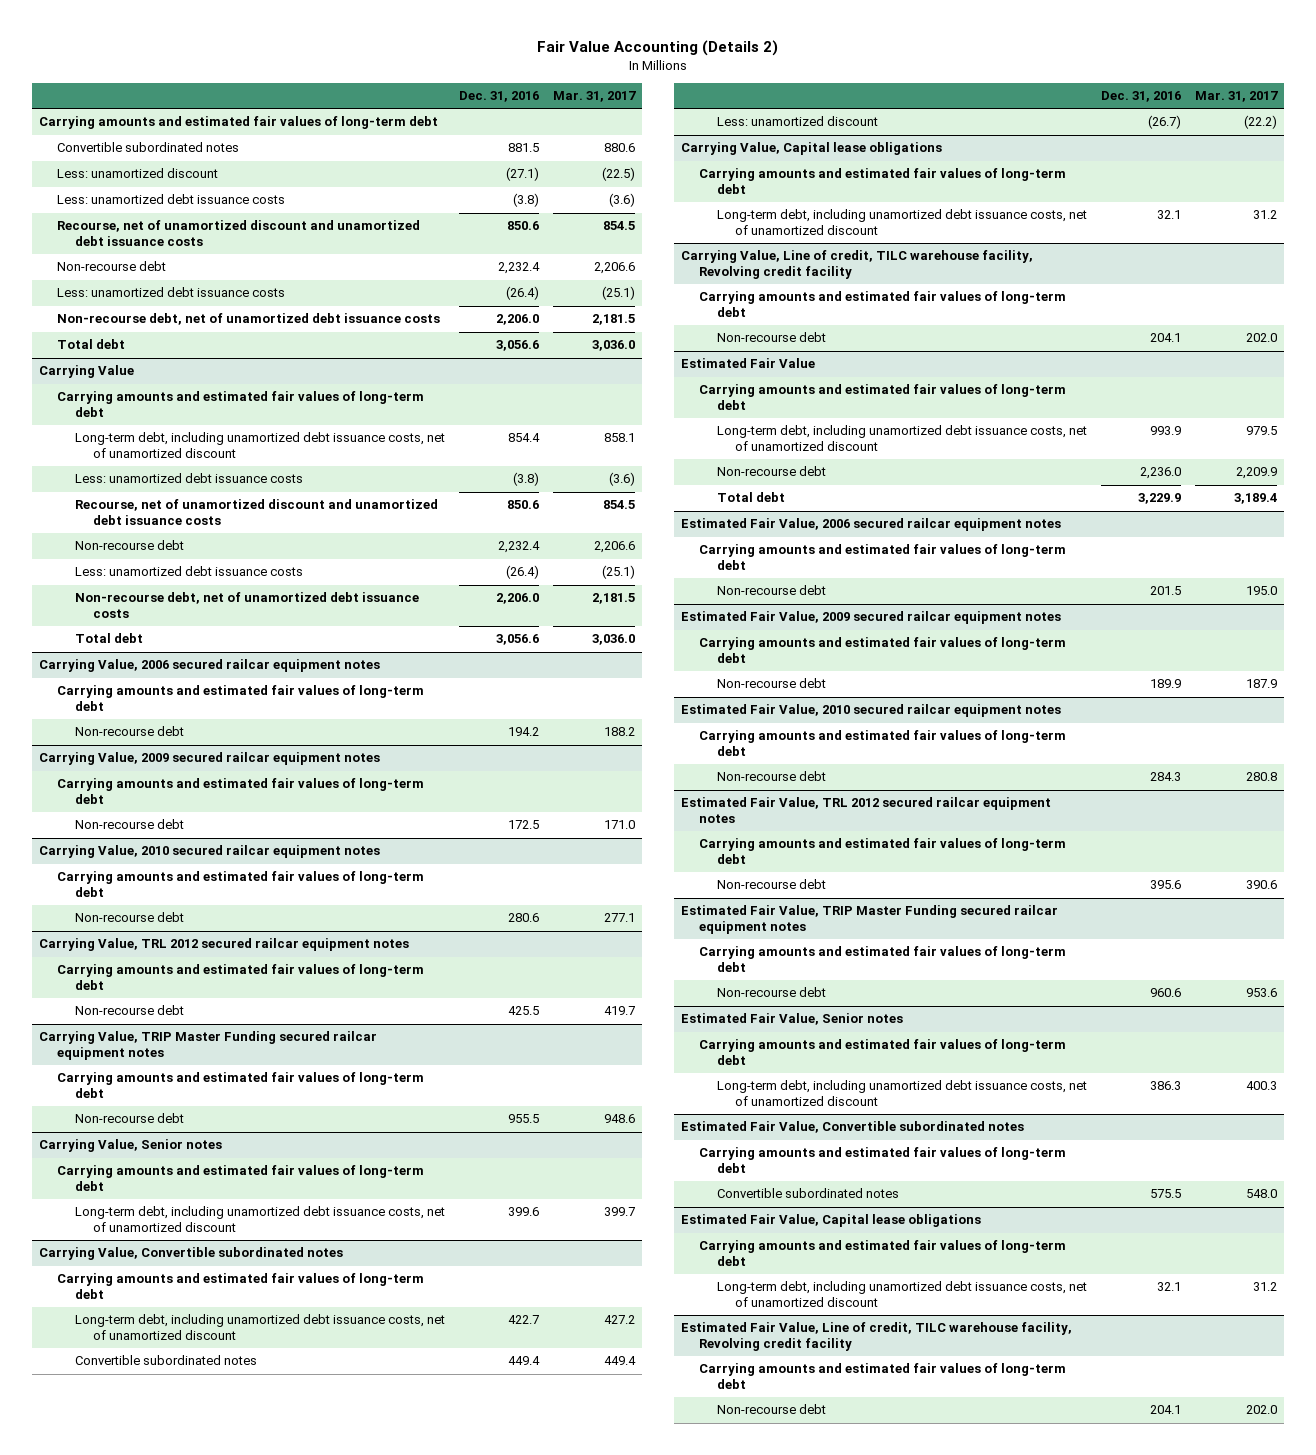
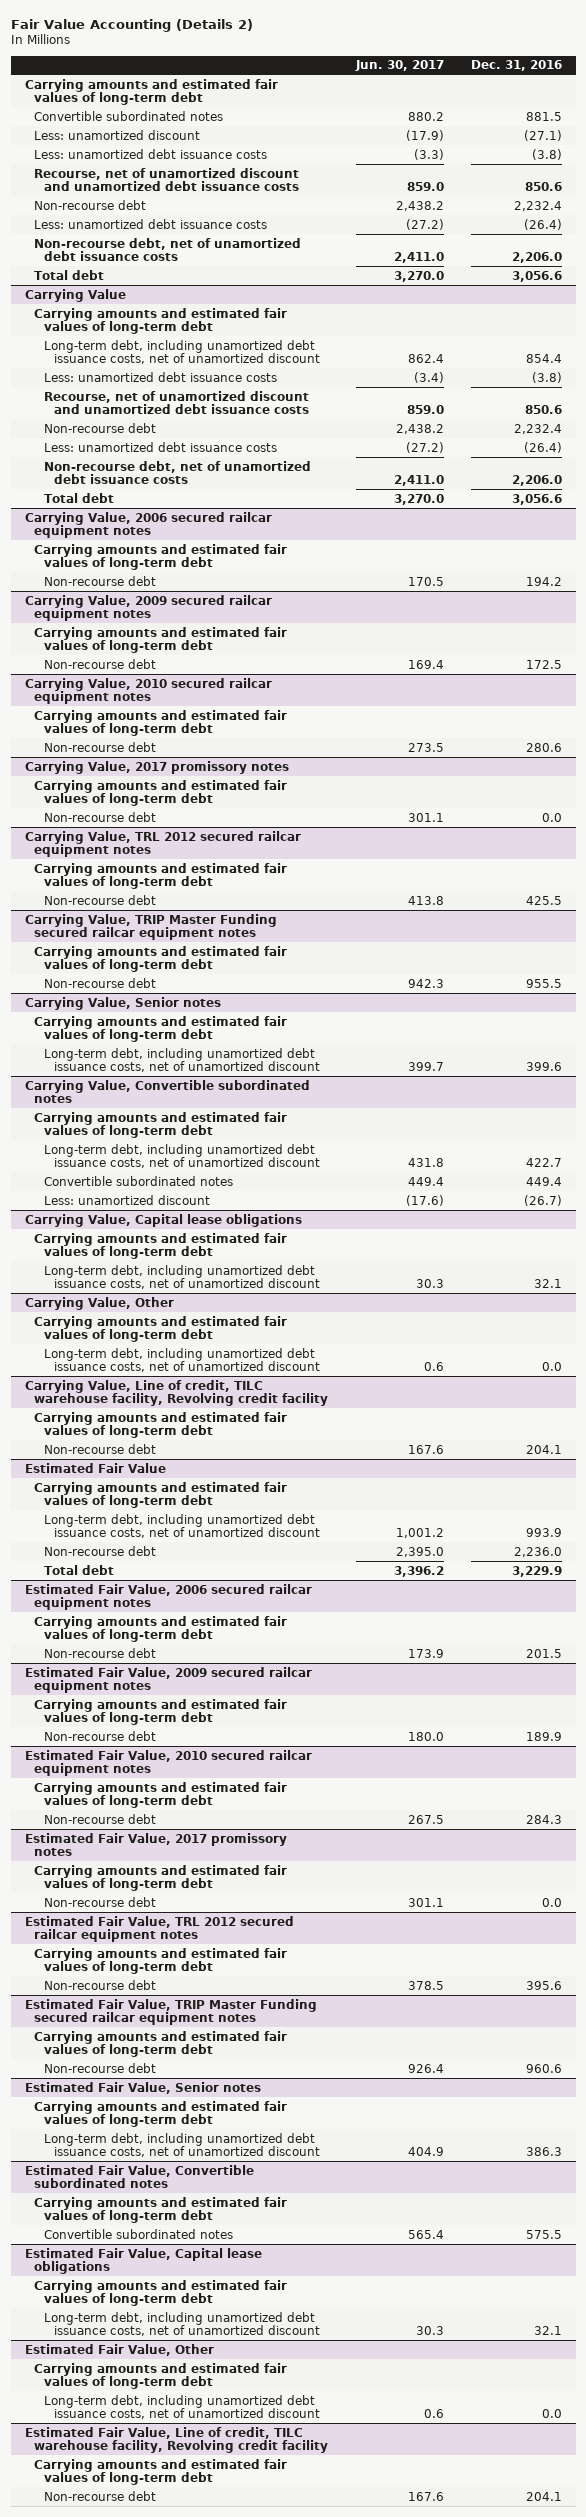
[552,91,636,103] Mar. 31, 2017 -> none
none -> [354,60,444,72] Jun. 30, 2017
none -> [24,760,289,774] Carrying Value, 2017 promissory notes
none -> [34,779,288,807] Carrying amounts and estimated fair values of long-term debt
none -> [43,811,156,822] Non-recourse debt
none -> [24,1296,174,1310] Carrying Value, Other
none -> [34,1315,288,1343] Carrying amounts and estimated fair values of long-term debt
none -> [43,1347,320,1373] Long-term debt, including unamortized debt issuance costs, net of unamortized discount
none -> [24,1832,287,1857] Estimated Fair Value, 2017 promissory notes
none -> [34,1864,288,1892] Carrying amounts and estimated fair values of long-term debt
none -> [43,1896,156,1907] Non-recourse debt
none -> [24,2343,214,2356] Estimated Fair Value, Other
none -> [34,2362,288,2390] Carrying amounts and estimated fair values of long-term debt
none -> [43,2394,320,2420] Long-term debt, including unamortized debt issuance costs, net of unamortized discount

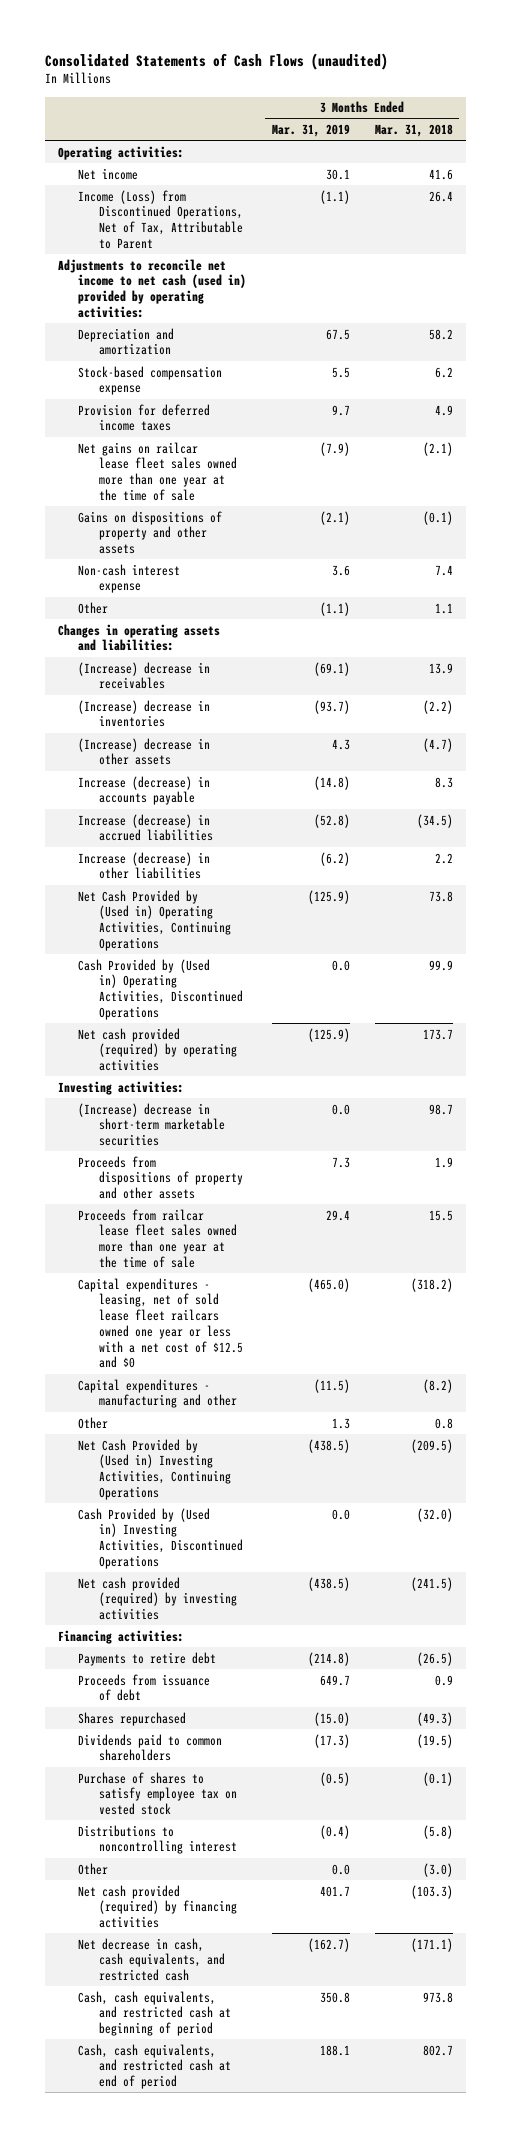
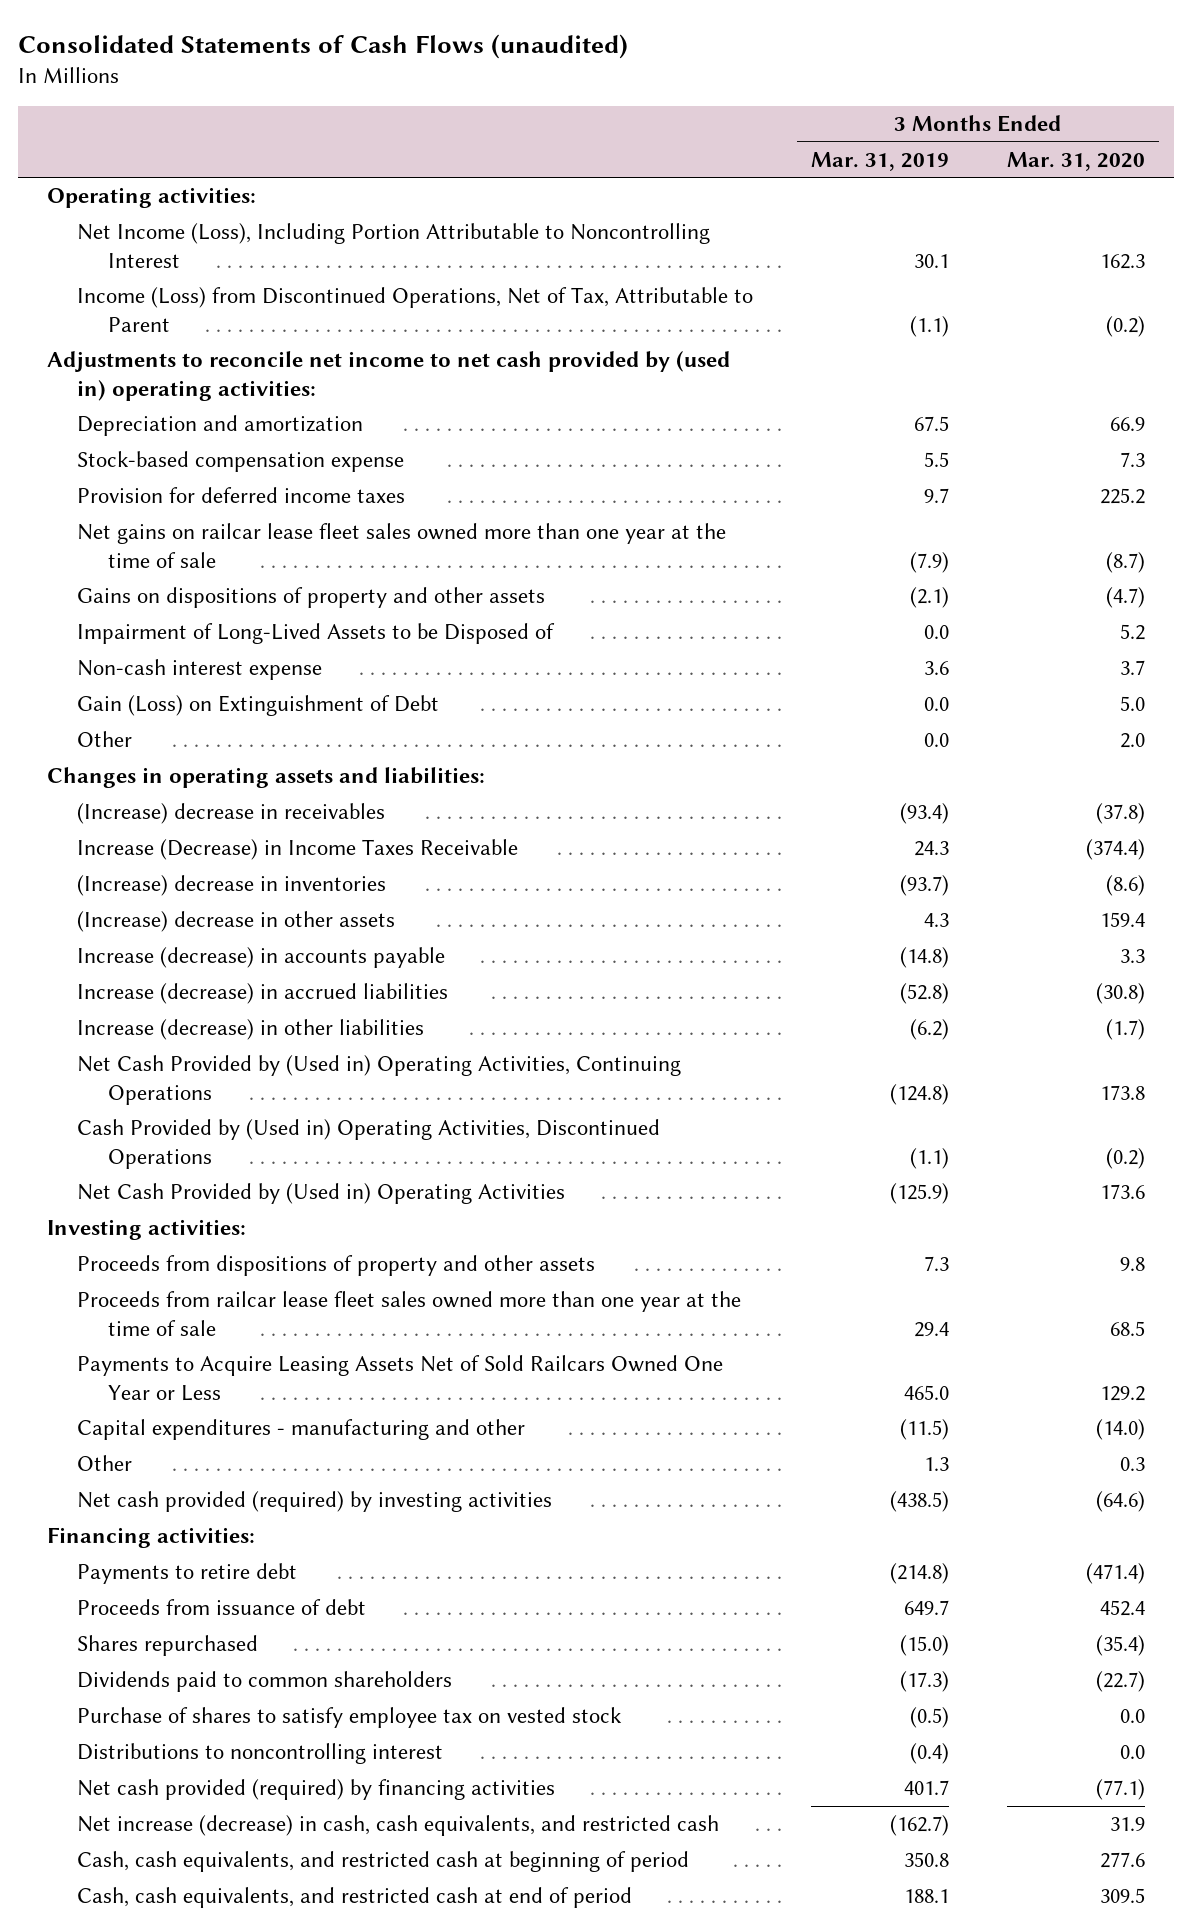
[375,123,454,137] Mar. 31, 2018 -> none
none -> [1006,151,1145,171] Mar. 31, 2020
[78,167,139,180] Net income -> [77,223,711,268] Net Income (Loss), Including Portion Attributable to Noncontrolling Interest
[57,258,247,318] Adjustments to reconcile net income to net cash (used in) provided by operating activities: -> [47,351,731,401] Adjustments to reconcile net income to net cash provided by (used in) operating activities:
none -> [77,623,556,645] Impairment of Long-Lived Assets to be Disposed of
[78,601,109,614] Other -> none
none -> [77,695,440,717] Gain (Loss) on Extinguishment of Debt
[78,1862,109,1875] Other -> [77,731,133,748] Other
[313,661,350,676] (69.1) -> [900,803,950,825] (93.4)
none -> [77,839,519,861] Increase (Decrease) in Income Taxes Receivable
[307,889,350,904] (125.9) -> [890,1083,950,1105] (124.8)
[331,959,350,971] 0.0 -> [910,1147,950,1169] (1.1)
[78,1027,237,1072] Net cash provided (required) by operating activities -> [77,1183,566,1205] Net Cash Provided by (Used in) Operating Activities
[78,1102,225,1147] (Increase) decrease in short-term marketable securities -> none
[78,1277,243,1369] Capital expenditures - leasing, net of sold lease fleet railcars owned one year or less with a net cost of $12.5 and $0 -> [77,1355,724,1401] Payments to Acquire Leasing Assets Net of Sold Railcars Owned One Year or Less
[307,1277,350,1292] (465.0) -> [904,1384,950,1400] 465.0
[78,1438,231,1500] Net Cash Provided by (Used in) Investing Activities, Continuing Operations -> none
[78,1507,243,1569] Cash Provided by (Used in) Investing Activities, Discontinued Operations -> none
[78,1937,225,1982] Net decrease in cash, cash equivalents, and restricted cash -> [77,1815,720,1837] Net increase (decrease) in cash, cash equivalents, and restricted cash

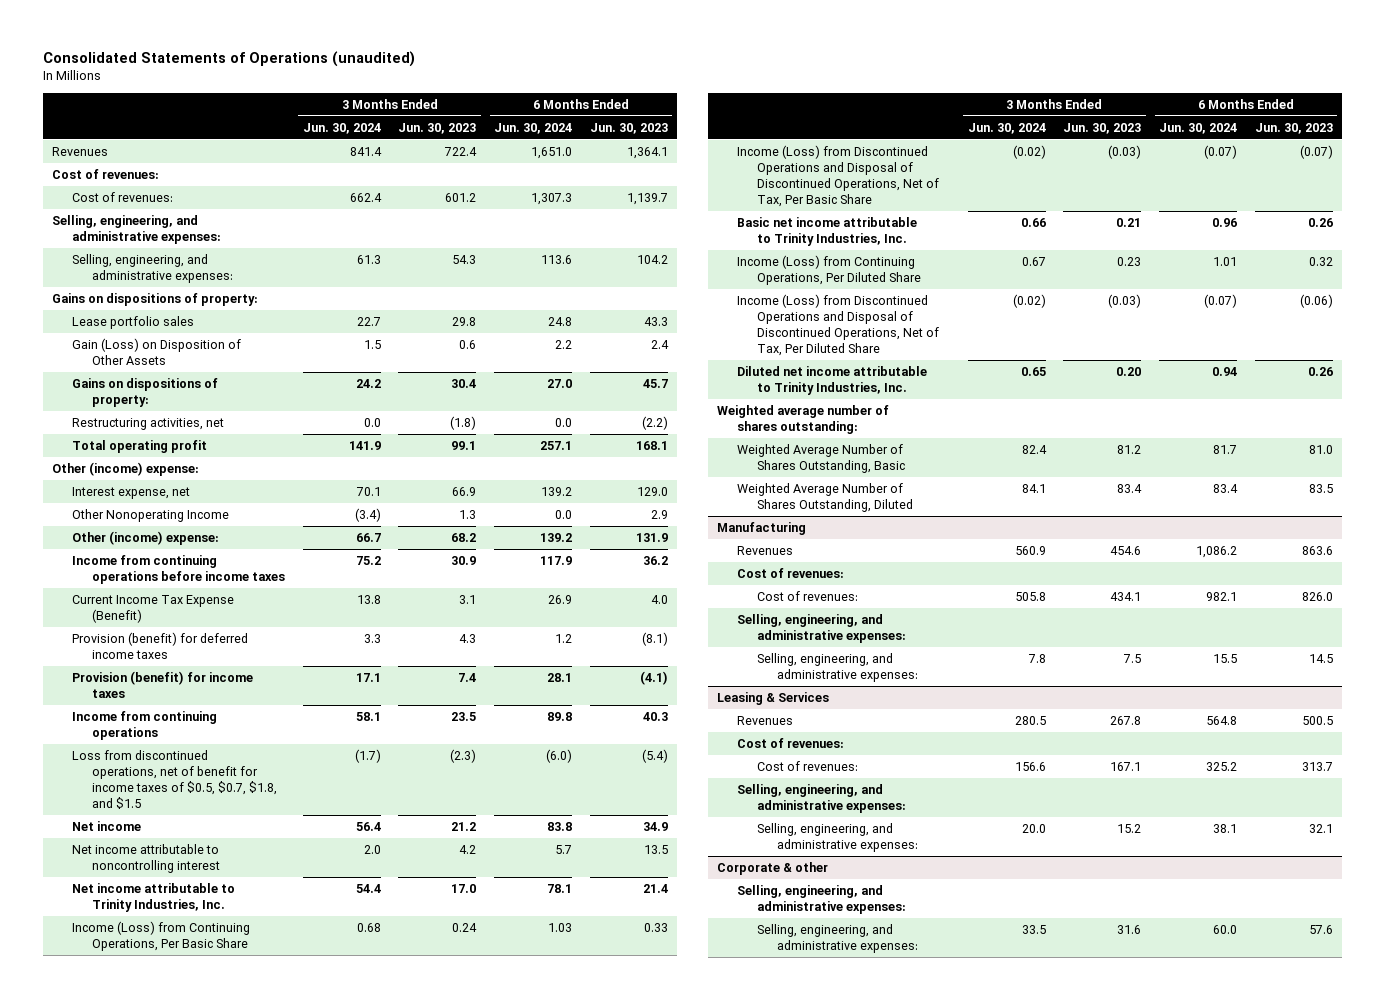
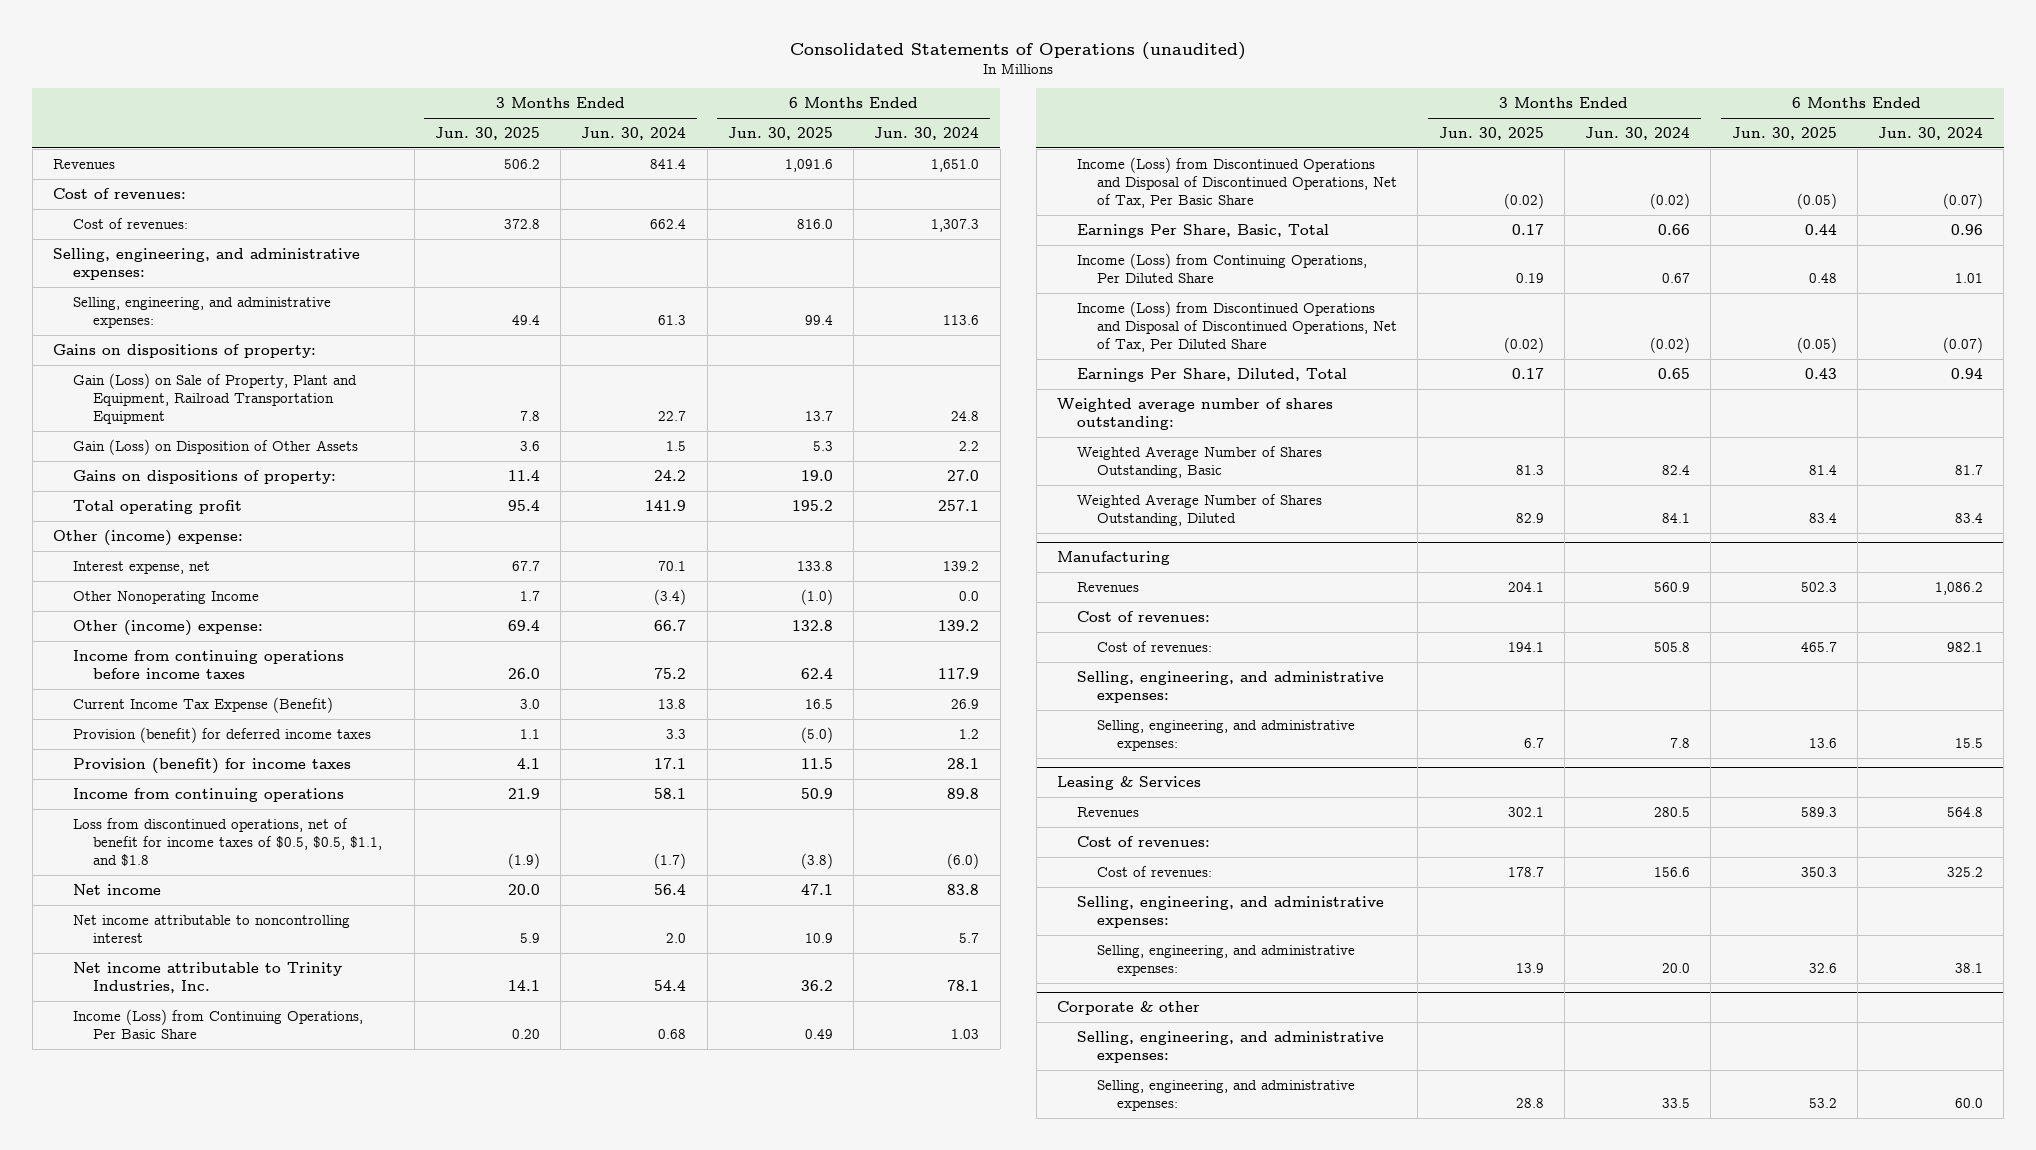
[398,122,477,134] Jun. 30, 2023 -> none
[589,122,668,134] Jun. 30, 2023 -> none
none -> [434,126,540,140] Jun. 30, 2025
none -> [727,126,833,140] Jun. 30, 2025
[72,315,195,329] Lease portfolio sales -> [73,372,358,425] Gain (Loss) on Sale of Property, Plant and Equipment, Railroad Transportation Equipment
[72,417,225,430] Restructuring activities, net -> none
[72,749,277,810] Loss from discontinued operations, net of benefit for income taxes of $0.5, $0.7, $1.8, and $1.5 -> [73,817,383,867] Loss from discontinued operations, net of benefit for income taxes of $0.5, $0.5, $1.1, and $1.8
[737,216,918,247] Basic net income attributable to Trinity Industries, Inc. -> [1076,223,1329,238] Earnings Per Share, Basic, Total
[737,365,928,396] Diluted net income attributable to Trinity Industries, Inc. -> [1076,367,1347,382] Earnings Per Share, Diluted, Total

